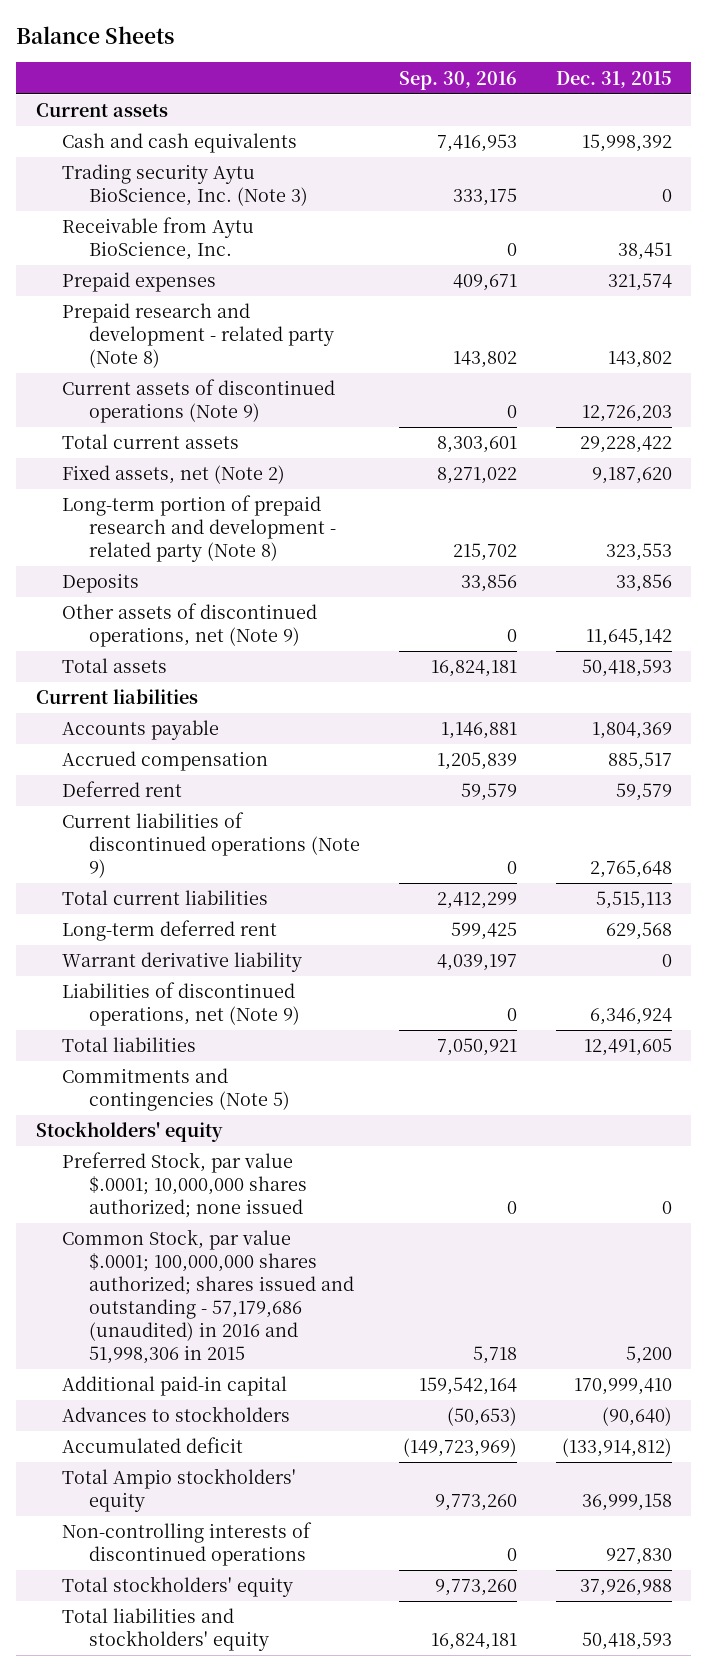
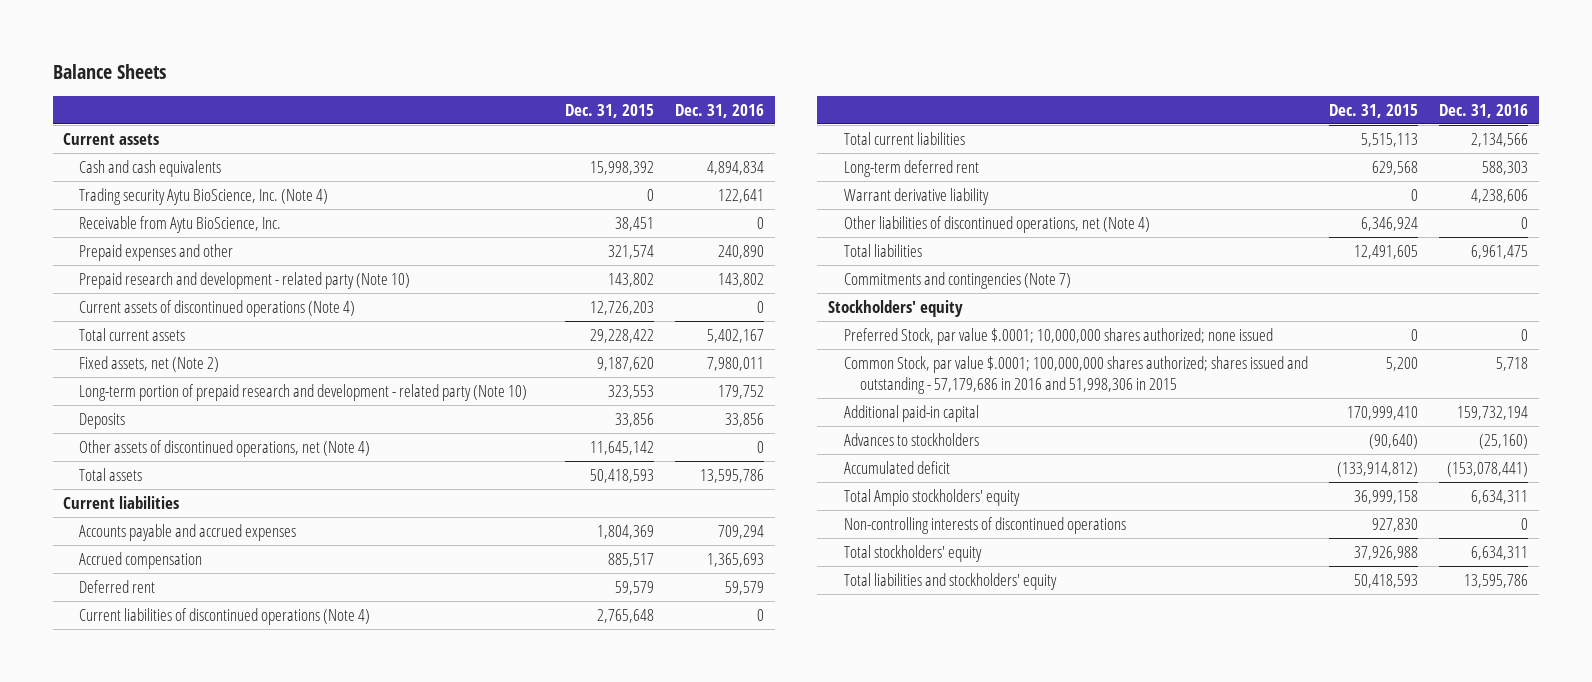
[399,70,518,90] Sep. 30, 2016 -> none
none -> [675,103,765,118] Dec. 31, 2016
[62,164,309,207] Trading security Aytu BioScience, Inc. (Note 3) -> [79,188,329,206] Trading security Aytu BioScience, Inc. (Note 4)
[62,272,217,293] Prepaid expenses -> [79,244,234,262] Prepaid expenses and other
[62,303,335,369] Prepaid research and development - related party (Note 8) -> [79,272,411,290] Prepaid research and development - related party (Note 10)
[62,379,336,424] Current assets of discontinued operations (Note 9) -> [79,300,356,318] Current assets of discontinued operations (Note 4)
[62,495,337,563] Long-term portion of prepaid research and development - related party (Note 8) -> [79,384,528,402] Long-term portion of prepaid research and development - related party (Note 10)
[62,603,318,648] Other assets of discontinued operations, net (Note 9) -> [79,440,371,458] Other assets of discontinued operations, net (Note 4)
[62,720,220,741] Accounts payable -> [79,524,297,542] Accounts payable and accrued expenses
[62,812,361,879] Current liabilities of discontinued operations (Note 9) -> [79,608,371,626] Current liabilities of discontinued operations (Note 4)
[62,982,301,1027] Liabilities of discontinued operations, net (Note 9) -> [843,216,1150,234] Other liabilities of discontinued operations, net (Note 4)
[62,1068,291,1112] Commitments and contingencies (Note 5) -> [843,272,1071,290] Commitments and contingencies (Note 7)
[62,1229,355,1364] Common Stock, par value $.0001; 100,000,000 shares authorized; shares issued and outstanding - 57,179,686 (unaudited) in 2016 and 51,998,306 in 2015 -> [843,356,1308,395] Common Stock, par value $.0001; 100,000,000 shares authorized; shares issued and outstanding - 57,179,686 in 2016 and 51,998,306 in 2015

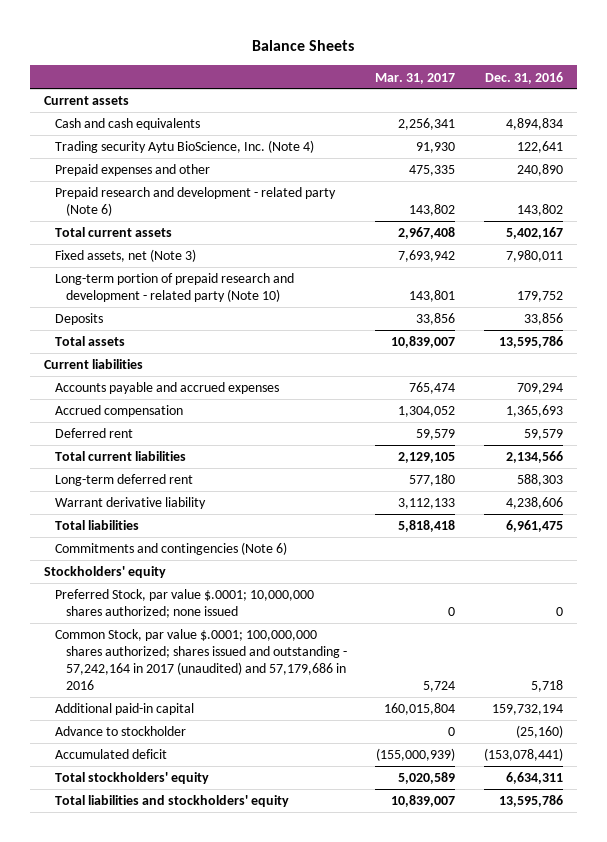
[564,103,654,118] Dec. 31, 2015 -> none
none -> [375,72,456,84] Mar. 31, 2017
[79,216,282,234] Receivable from Aytu BioScience, Inc. -> none
[79,300,356,318] Current assets of discontinued operations (Note 4) -> none
[79,272,411,290] Prepaid research and development - related party (Note 10) -> [54,187,336,217] Prepaid research and development - related party (Note 6)
[79,356,220,373] Fixed assets, net (Note 2) -> [54,249,196,263] Fixed assets, net (Note 3)
[79,440,371,458] Other assets of discontinued operations, net (Note 4) -> none
[79,608,371,626] Current liabilities of discontinued operations (Note 4) -> none
[843,216,1150,234] Other liabilities of discontinued operations, net (Note 4) -> none
[843,272,1071,290] Commitments and contingencies (Note 7) -> [54,542,287,556] Commitments and contingencies (Note 6)
[843,356,1308,395] Common Stock, par value $.0001; 100,000,000 shares authorized; shares issued and outstanding - 57,179,686 in 2016 and 51,998,306 in 2015 -> [54,629,347,691] Common Stock, par value $.0001; 100,000,000 shares authorized; shares issued and outstanding - 57,242,164 in 2017 (unaudited) and 57,179,686 in 2016
[843,433,979,447] Advances to stockholders -> [54,726,186,737] Advance to stockholder
[843,489,1020,507] Total Ampio stockholders' equity -> none
[843,517,1126,535] Non-controlling interests of discontinued operations -> none

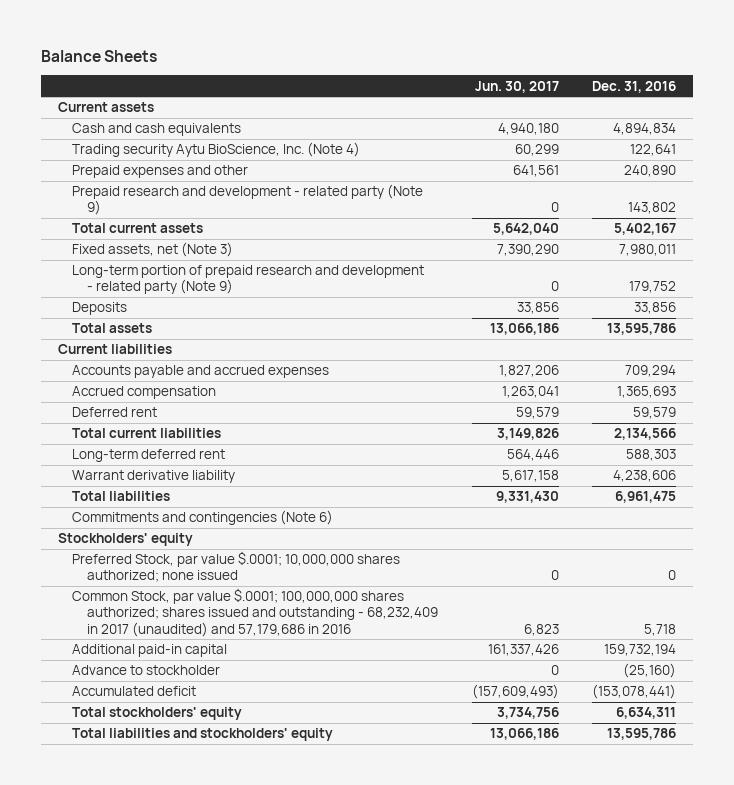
[375,72,456,84] Mar. 31, 2017 -> none
none -> [474,80,559,93] Jun. 30, 2017
[54,187,336,217] Prepaid research and development - related party (Note 6) -> [72,184,424,216] Prepaid research and development - related party (Note 9)
[54,273,294,303] Long-term portion of prepaid research and development - related party (Note 10) -> [72,265,425,295] Long-term portion of prepaid research and development - related party (Note 9)
[54,629,347,691] Common Stock, par value $.0001; 100,000,000 shares authorized; shares issued and outstanding - 57,242,164 in 2017 (unaudited) and 57,179,686 in 2016 -> [72,588,438,637] Common Stock, par value $.0001; 100,000,000 shares authorized; shares issued and outstanding - 68,232,409 in 2017 (unaudited) and 57,179,686 in 2016

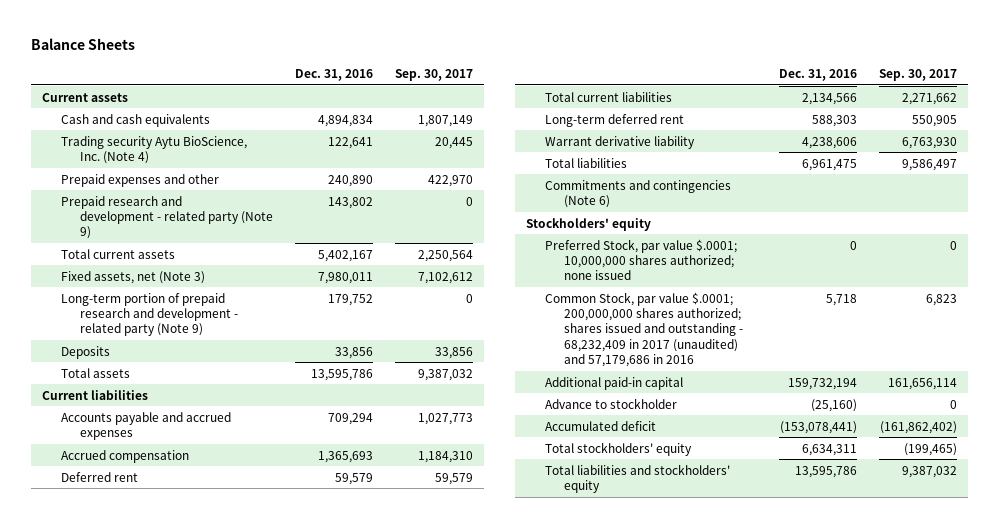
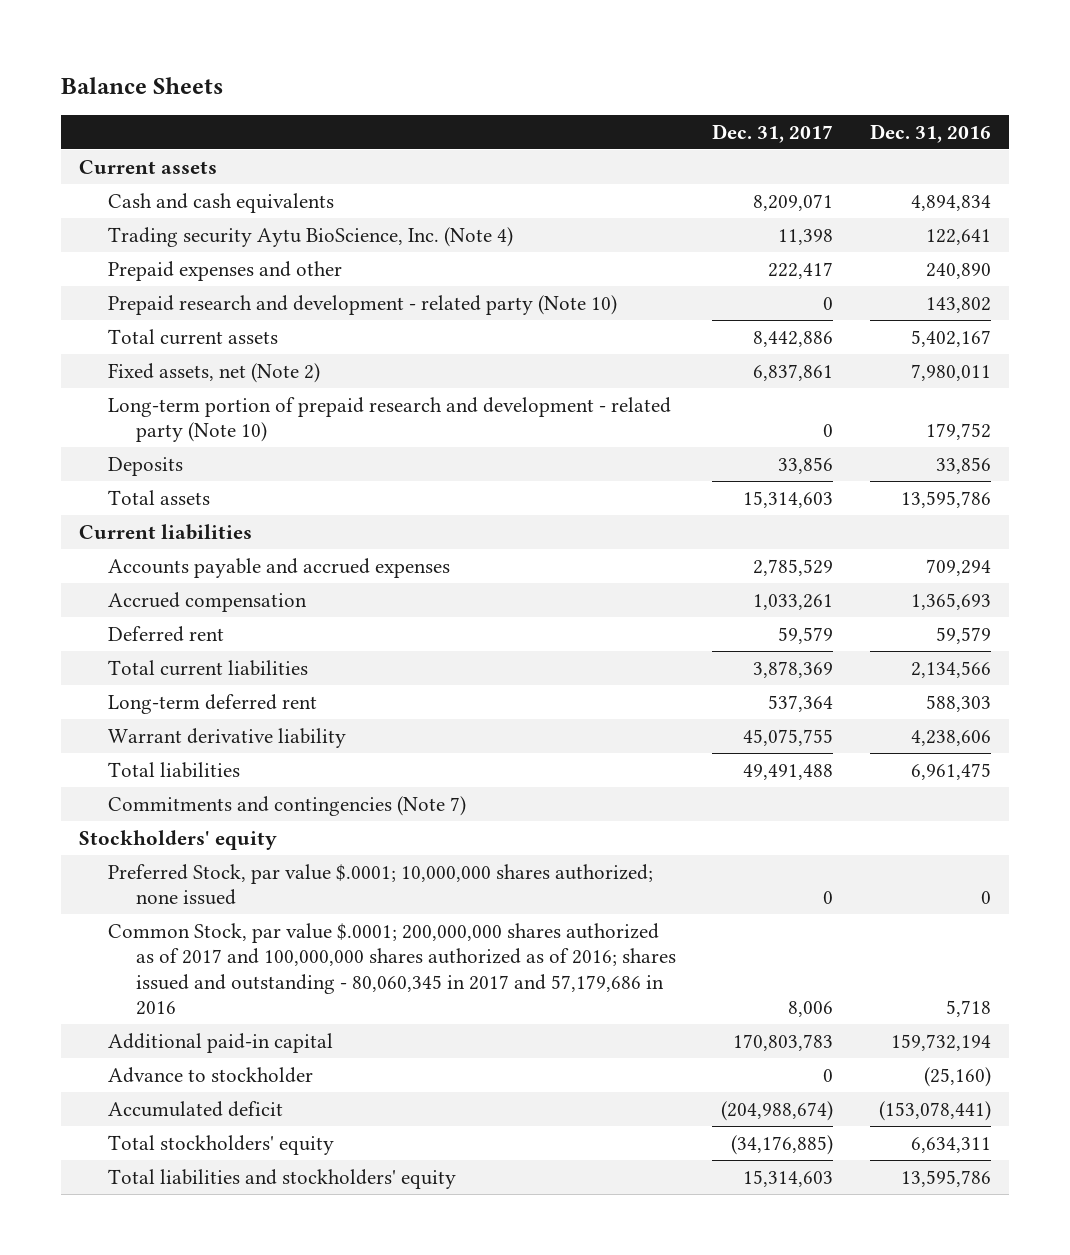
[395,68,474,81] Sep. 30, 2017 -> none
none -> [712,123,834,143] Dec. 31, 2017
[61,195,273,240] Prepaid research and development - related party (Note 9) -> [107,294,617,315] Prepaid research and development - related party (Note 10)
[61,270,206,284] Fixed assets, net (Note 3) -> [107,362,320,383] Fixed assets, net (Note 2)
[61,292,238,337] Long-term portion of prepaid research and development - related party (Note 9) -> [107,396,671,443] Long-term portion of prepaid research and development - related party (Note 10)
[544,179,731,209] Commitments and contingencies (Note 6) -> [107,795,466,816] Commitments and contingencies (Note 7)
[544,291,743,368] Common Stock, par value $.0001; 200,000,000 shares authorized; shares issued and outstanding - 68,232,409 in 2017 (unaudited) and 57,179,686 in 2016 -> [107,922,677,1015] Common Stock, par value $.0001; 200,000,000 shares authorized as of 2017 and 100,000,000 shares authorized as of 2016; shares issued and outstanding - 80,060,345 in 2017 and 57,179,686 in 2016

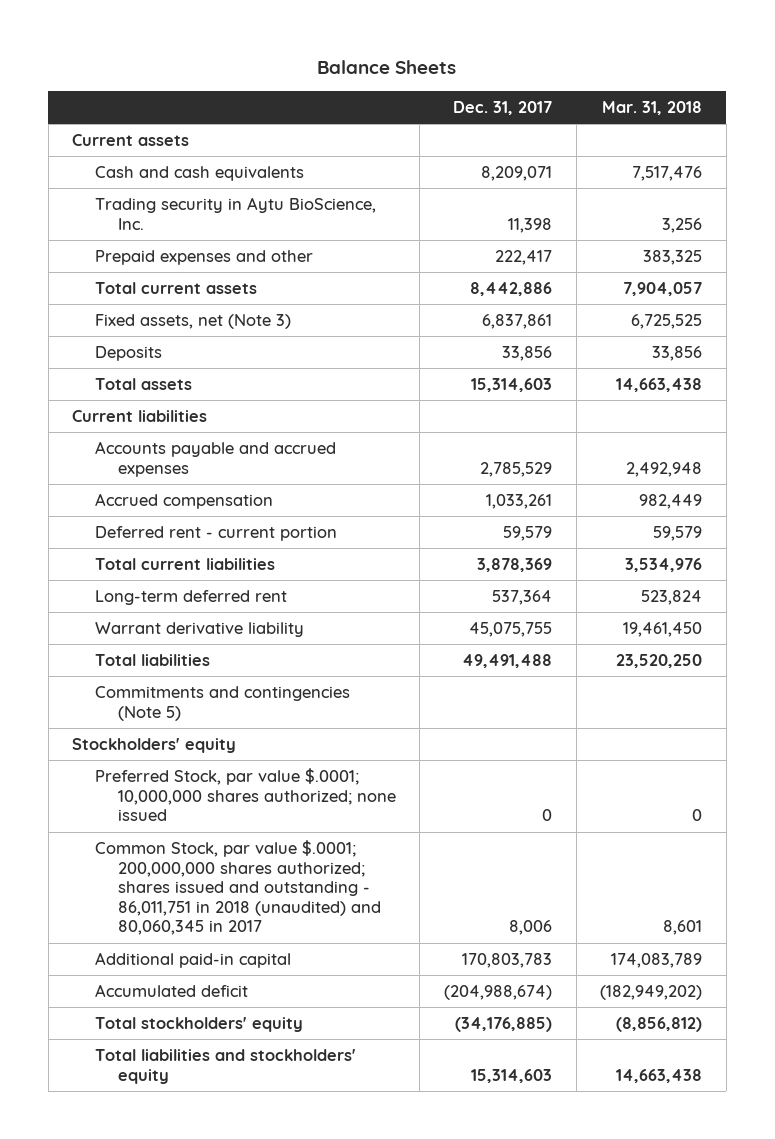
[869,123,991,143] Dec. 31, 2016 -> none
none -> [602,101,703,116] Mar. 31, 2018
[107,226,513,247] Trading security Aytu BioScience, Inc. (Note 4) -> [95,197,377,230] Trading security in Aytu BioScience, Inc.
[107,294,617,315] Prepaid research and development - related party (Note 10) -> none
[107,396,671,443] Long-term portion of prepaid research and development - related party (Note 10) -> none
[107,362,320,383] Fixed assets, net (Note 2) -> [95,314,292,330] Fixed assets, net (Note 3)
[107,625,224,642] Deferred rent -> [95,526,338,542] Deferred rent - current portion
[107,795,466,816] Commitments and contingencies (Note 7) -> [95,686,351,721] Commitments and contingencies (Note 5)
[107,922,677,1015] Common Stock, par value $.0001; 200,000,000 shares authorized as of 2017 and 100,000,000 shares authorized as of 2016; shares issued and outstanding - 80,060,345 in 2017 and 57,179,686 in 2016 -> [95,840,381,936] Common Stock, par value $.0001; 200,000,000 shares authorized; shares issued and outstanding - 86,011,751 in 2018 (unaudited) and 80,060,345 in 2017
[107,1066,313,1083] Advance to stockholder -> none

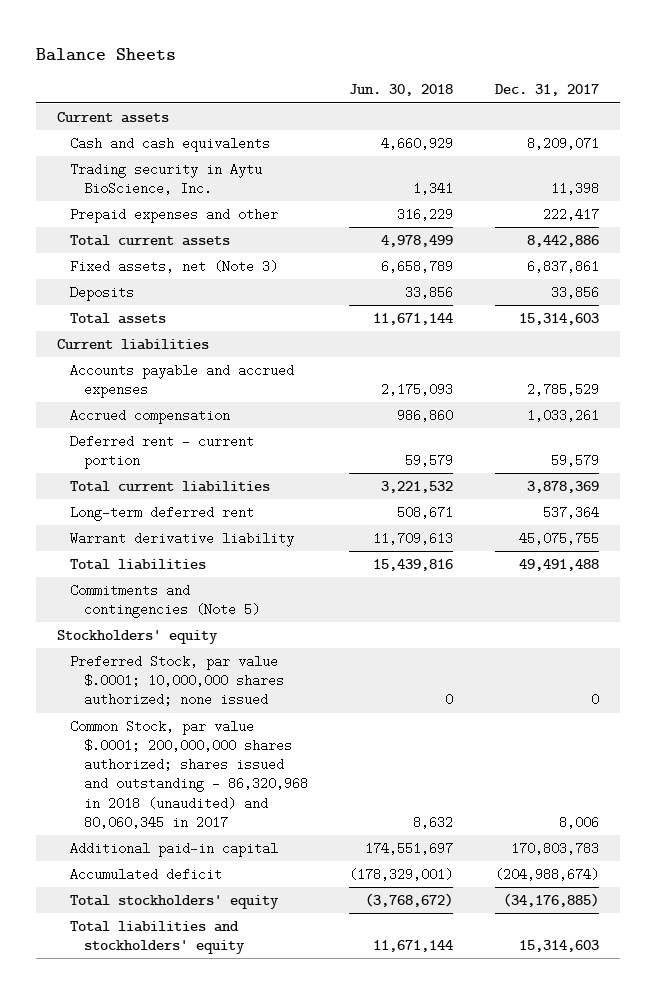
[602,101,703,116] Mar. 31, 2018 -> none
none -> [349,84,454,97] Jun. 30, 2018
[95,840,381,936] Common Stock, par value $.0001; 200,000,000 shares authorized; shares issued and outstanding - 86,011,751 in 2018 (unaudited) and 80,060,345 in 2017 -> [70,720,308,829] Common Stock, par value $.0001; 200,000,000 shares authorized; shares issued and outstanding - 86,320,968 in 2018 (unaudited) and 80,060,345 in 2017

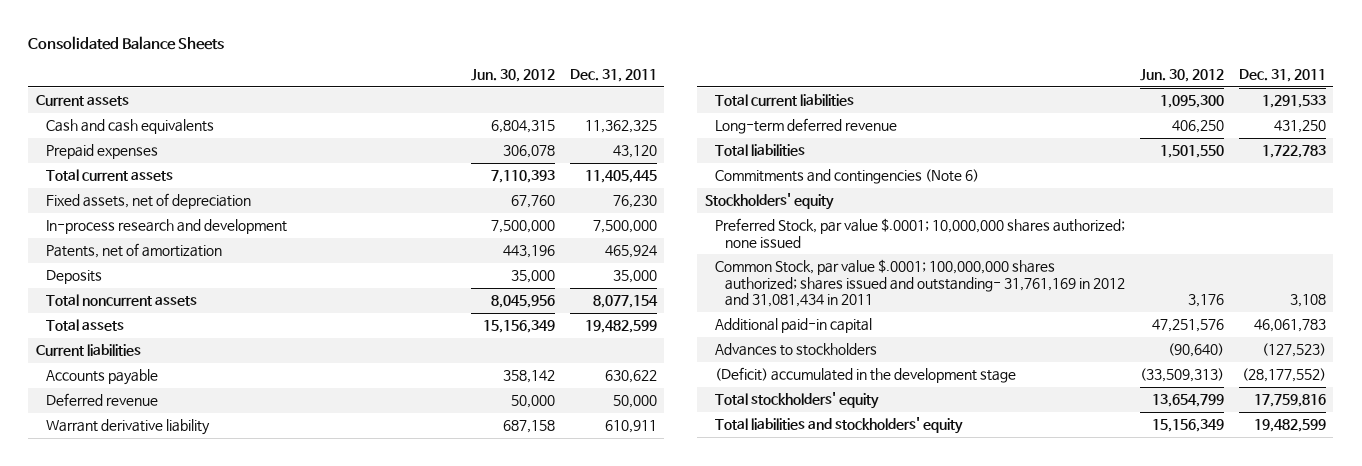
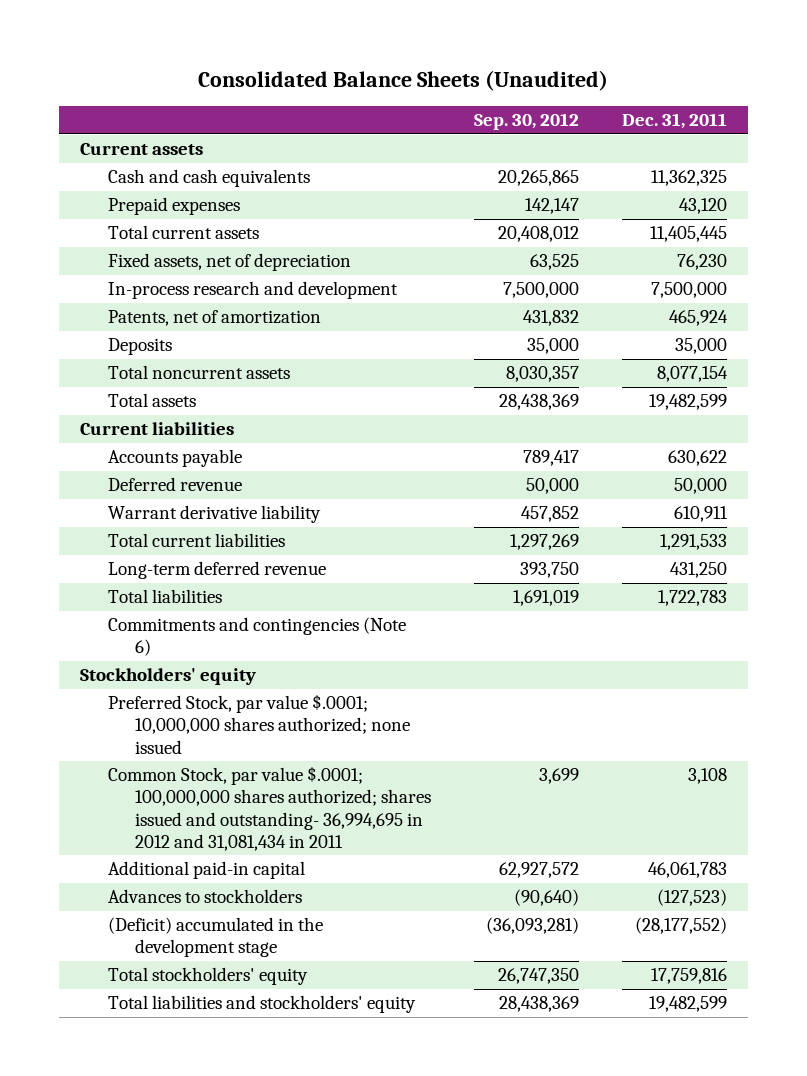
[28,35,225,50] Consolidated Balance Sheets -> [198,70,609,92] Consolidated Balance Sheets (Unaudited)
[470,69,555,83] Jun. 30, 2012 -> none
none -> [473,112,579,130] Sep. 30, 2012
[714,259,1125,308] Common Stock, par value $.0001; 100,000,000 shares authorized; shares issued and outstanding- 31,761,169 in 2012 and 31,081,434 in 2011 -> [107,766,432,851] Common Stock, par value $.0001; 100,000,000 shares authorized; shares issued and outstanding- 36,994,695 in 2012 and 31,081,434 in 2011

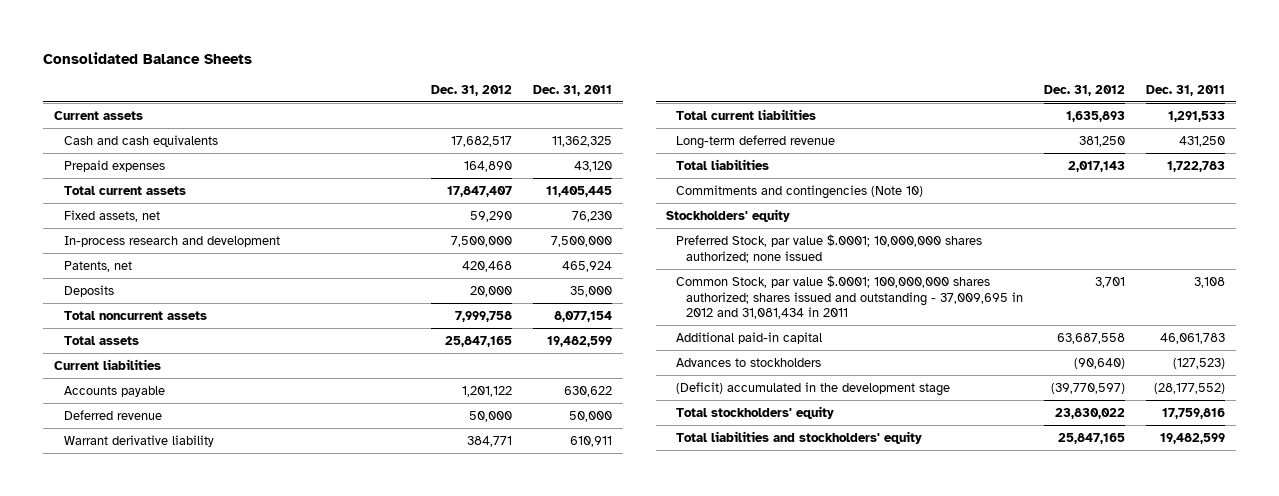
[198,70,609,92] Consolidated Balance Sheets (Unaudited) -> [43,51,253,64] Consolidated Balance Sheets
[473,112,579,130] Sep. 30, 2012 -> none
none -> [431,84,513,96] Dec. 31, 2012
[107,253,351,272] Fixed assets, net of depreciation -> [63,209,160,222] Fixed assets, net
[107,310,321,327] Patents, net of amortization -> [63,260,132,272] Patents, net
[107,617,406,657] Commitments and contingencies (Note 6) -> [676,184,924,199] Commitments and contingencies (Note 10)
[107,766,432,851] Common Stock, par value $.0001; 100,000,000 shares authorized; shares issued and outstanding- 36,994,695 in 2012 and 31,081,434 in 2011 -> [676,274,1024,320] Common Stock, par value $.0001; 100,000,000 shares authorized; shares issued and outstanding - 37,009,695 in 2012 and 31,081,434 in 2011

